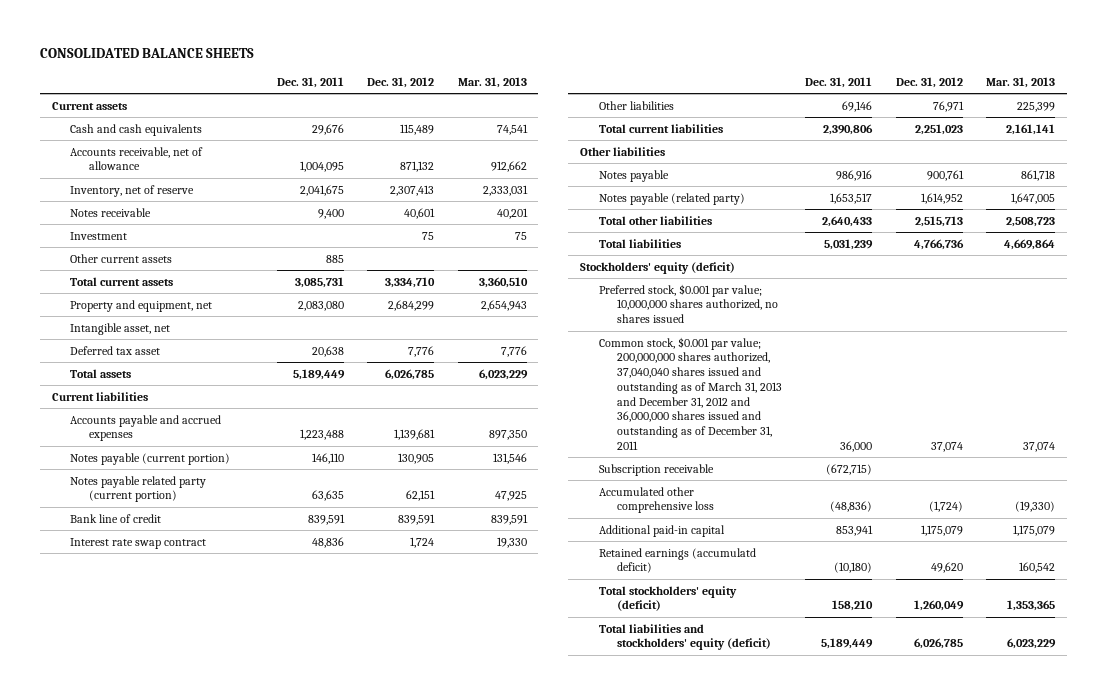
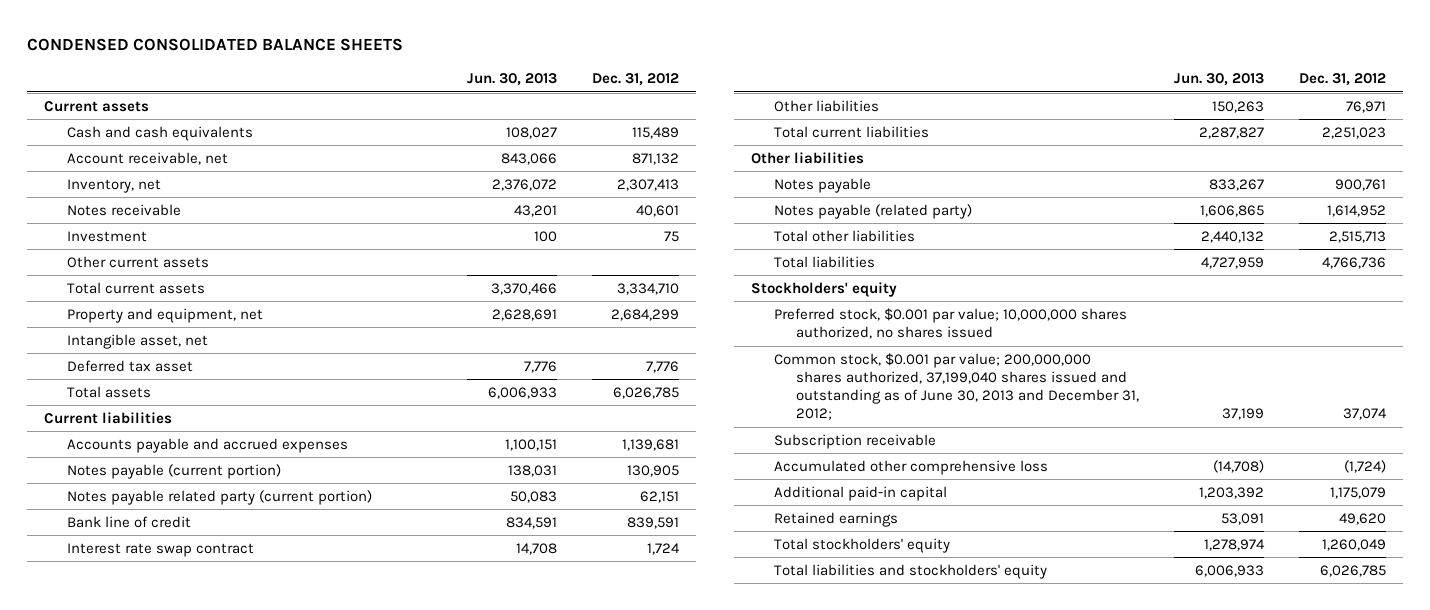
[39,48,254,59] CONSOLIDATED BALANCE SHEETS -> [27,38,404,52] CONDENSED CONSOLIDATED BALANCE SHEETS
[277,76,345,88] Dec. 31, 2011 -> none
[457,76,527,88] Mar. 31, 2013 -> none
none -> [467,73,558,87] Jun. 30, 2013
[70,146,204,171] Accounts receivable, net of allowance -> [67,151,229,165] Account receivable, net
[70,184,195,197] Inventory, net of reserve -> [67,178,162,193] Inventory, net
[579,261,735,274] Stockholders' equity (deficit) -> [751,281,898,297] Stockholders' equity
[598,336,783,450] Common stock, $0.001 par value; 200,000,000 shares authorized, 37,040,040 shares issued and outstanding as of March 31, 2013 and December 31, 2012 and 36,000,000 shares issued and outstanding as of December 31, 2011 -> [773,352,1140,421] Common stock, $0.001 par value; 200,000,000 shares authorized, 37,199,040 shares issued and outstanding as of June 30, 2013 and December 31, 2012;
[598,547,756,574] Retained earnings (accumulatd deficit) -> [773,511,898,527] Retained earnings
[598,585,737,612] Total stockholders' equity (deficit) -> [773,537,950,553] Total stockholders' equity
[598,623,772,651] Total liabilities and stockholders' equity (deficit) -> [773,563,1047,579] Total liabilities and stockholders' equity

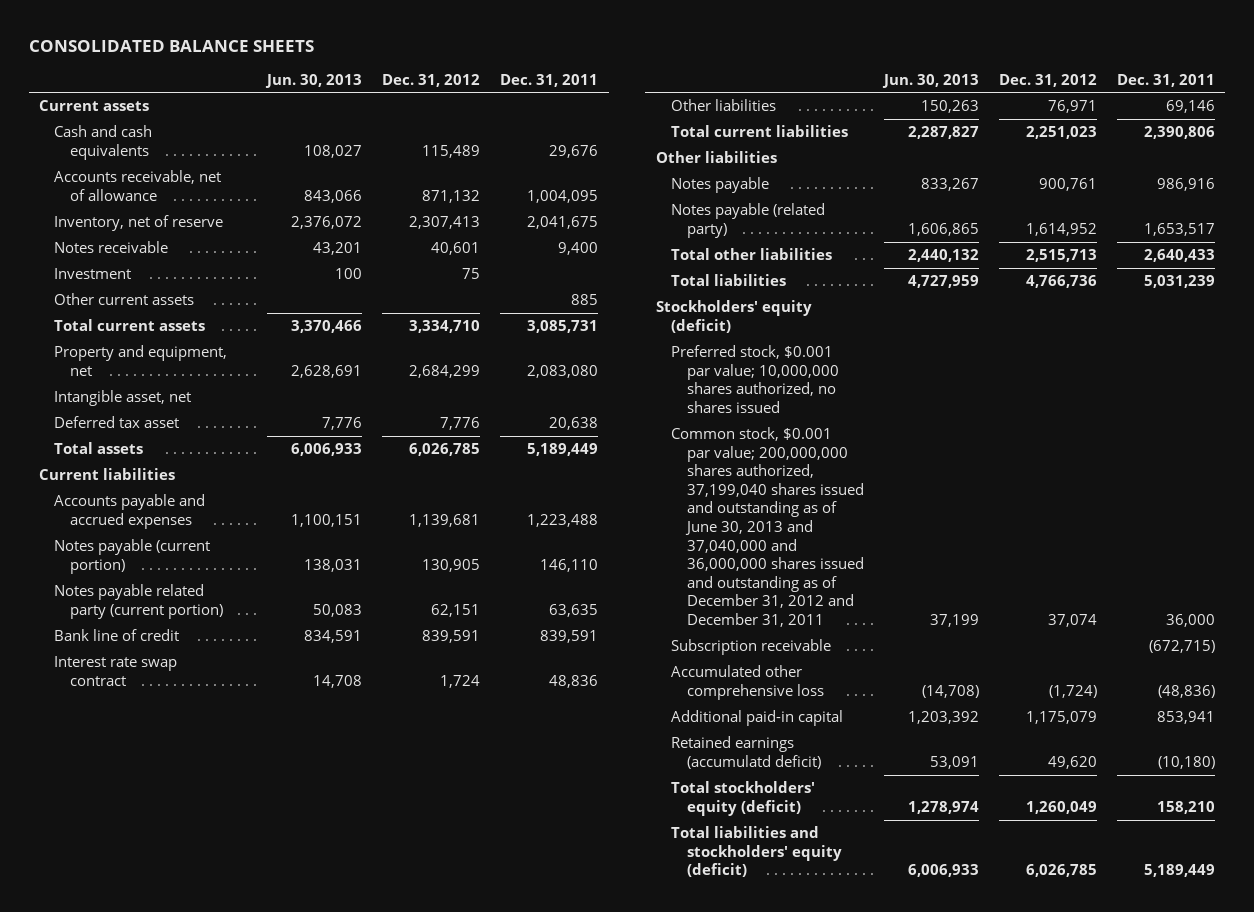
[27,38,404,52] CONDENSED CONSOLIDATED BALANCE SHEETS -> [28,39,314,52] CONSOLIDATED BALANCE SHEETS
none -> [500,73,599,87] Dec. 31, 2011
[67,151,229,165] Account receivable, net -> [54,170,222,201] Accounts receivable, net of allowance
[67,178,162,193] Inventory, net -> [54,215,224,232] Inventory, net of reserve
[751,281,898,297] Stockholders' equity -> [655,300,812,333] Stockholders' equity (deficit)
[773,352,1140,421] Common stock, $0.001 par value; 200,000,000 shares authorized, 37,199,040 shares issued and outstanding as of June 30, 2013 and December 31, 2012; -> [671,427,864,627] Common stock, $0.001 par value; 200,000,000 shares authorized, 37,199,040 shares issued and outstanding as of June 30, 2013 and 37,040,000 and 36,000,000 shares issued and outstanding as of December 31, 2012 and December 31, 2011
[773,511,898,527] Retained earnings -> [671,736,821,769] Retained earnings (accumulatd deficit)
[773,537,950,553] Total stockholders' equity -> [671,781,816,816] Total stockholders' equity (deficit)
[773,563,1047,579] Total liabilities and stockholders' equity -> [671,826,842,878] Total liabilities and stockholders' equity (deficit)

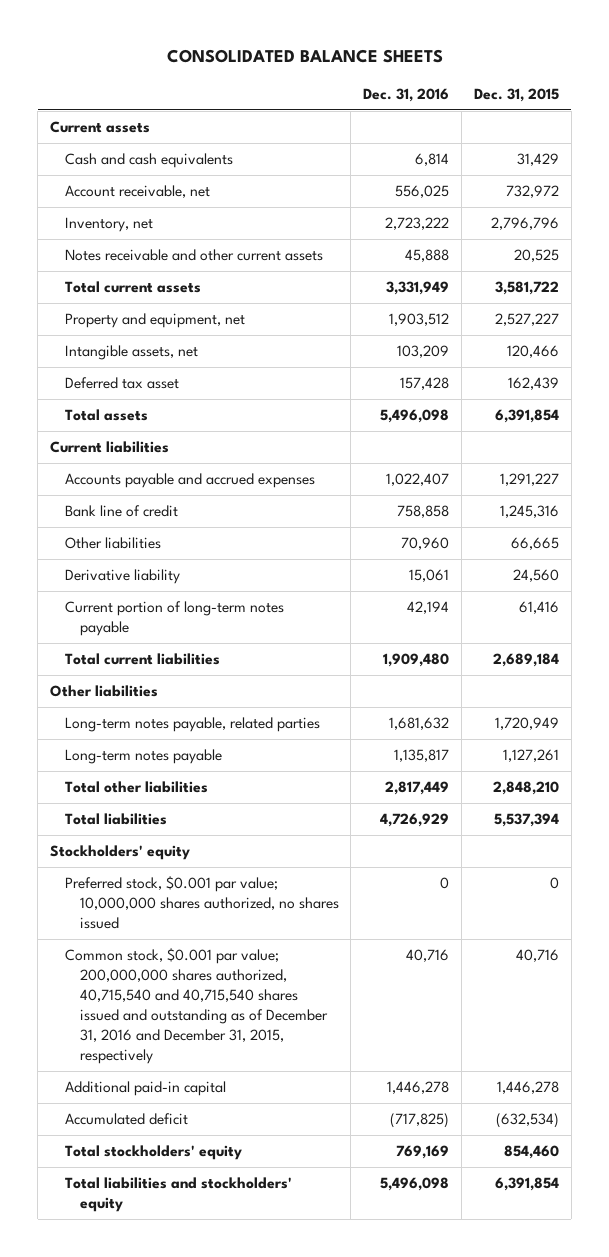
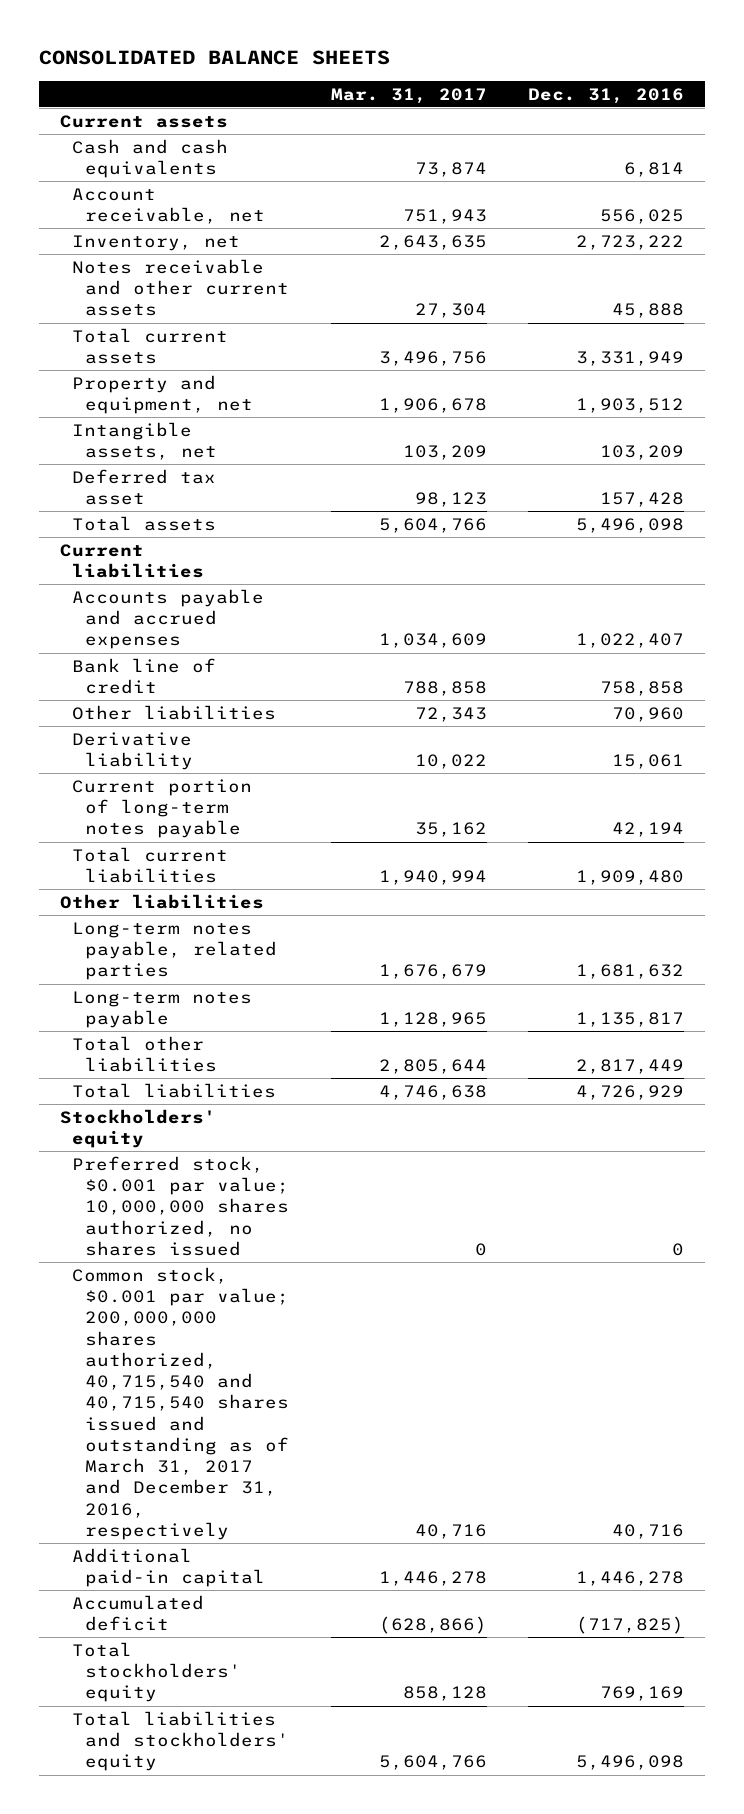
[474,87,560,102] Dec. 31, 2015 -> none
none -> [330,87,487,104] Mar. 31, 2017
[64,948,328,1064] Common stock, $0.001 par value; 200,000,000 shares authorized, 40,715,540 and 40,715,540 shares issued and outstanding as of December 31, 2016 and December 31, 2015, respectively -> [72,1266,289,1540] Common stock, $0.001 par value; 200,000,000 shares authorized, 40,715,540 and 40,715,540 shares issued and outstanding as of March 31, 2017 and December 31, 2016, respectively

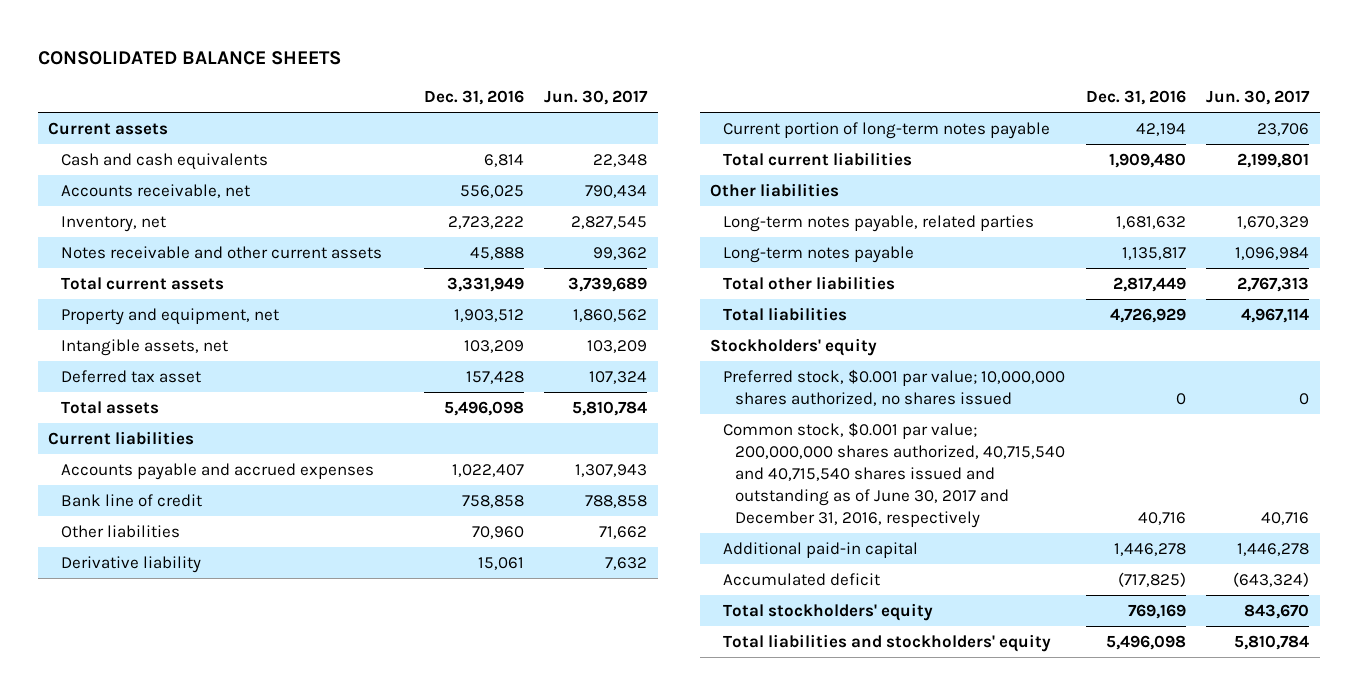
[330,87,487,104] Mar. 31, 2017 -> none
none -> [544,90,649,106] Jun. 30, 2017
[72,187,265,225] Account receivable, net -> [60,183,250,198] Accounts receivable, net
[72,1266,289,1540] Common stock, $0.001 par value; 200,000,000 shares authorized, 40,715,540 and 40,715,540 shares issued and outstanding as of March 31, 2017 and December 31, 2016, respectively -> [722,421,1066,529] Common stock, $0.001 par value; 200,000,000 shares authorized, 40,715,540 and 40,715,540 shares issued and outstanding as of June 30, 2017 and December 31, 2016, respectively

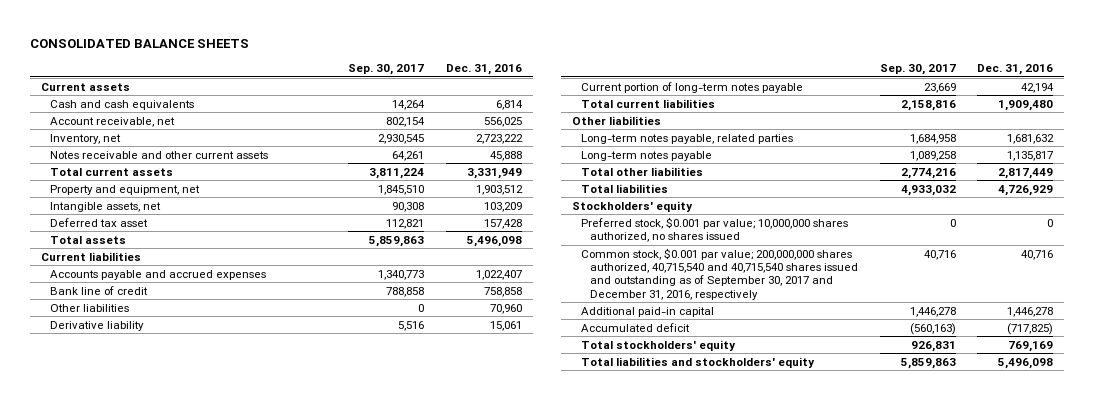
[544,90,649,106] Jun. 30, 2017 -> none
none -> [348,63,425,75] Sep. 30, 2017
[60,183,250,198] Accounts receivable, net -> [49,116,175,127] Account receivable, net
[722,421,1066,529] Common stock, $0.001 par value; 200,000,000 shares authorized, 40,715,540 and 40,715,540 shares issued and outstanding as of June 30, 2017 and December 31, 2016, respectively -> [581,247,858,300] Common stock, $0.001 par value; 200,000,000 shares authorized, 40,715,540 and 40,715,540 shares issued and outstanding as of September 30, 2017 and December 31, 2016, respectively

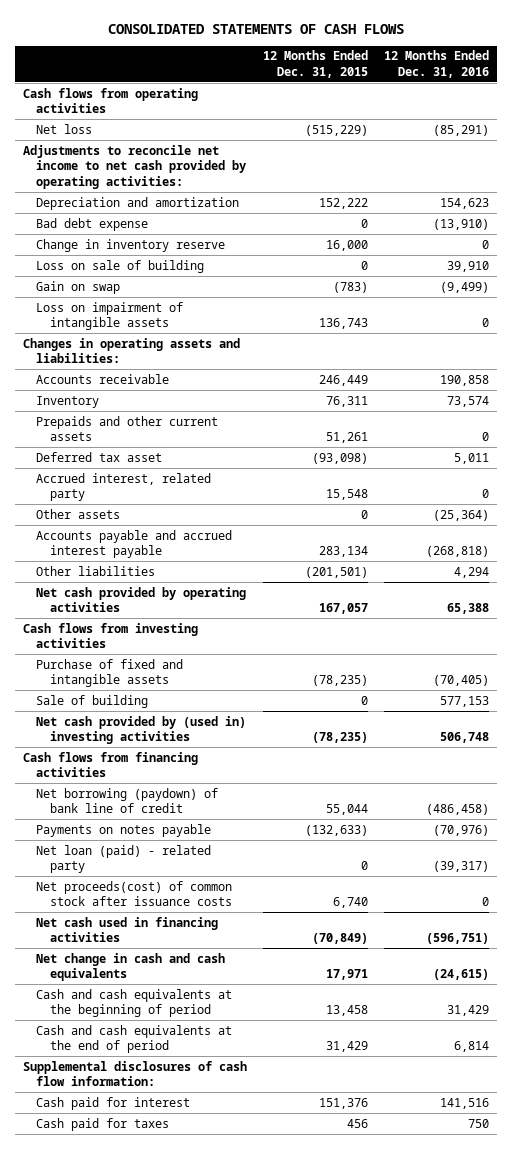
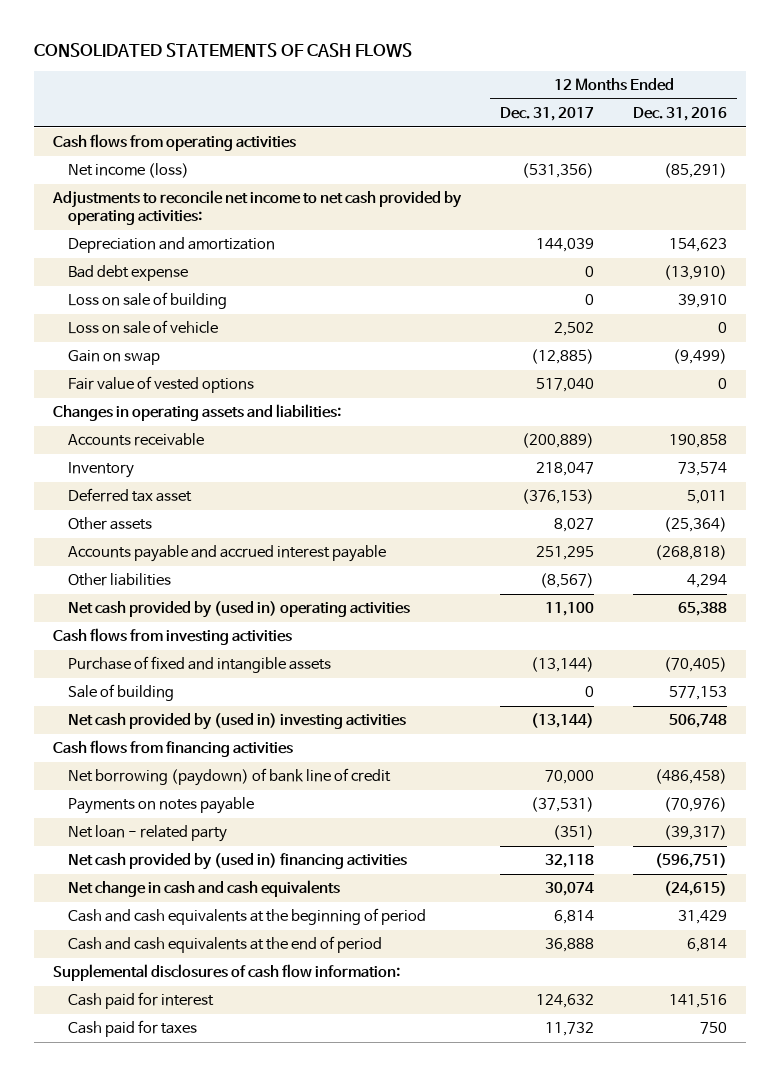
[262,50,368,78] 12 Months Ended Dec. 31, 2015 -> none
none -> [500,106,595,121] Dec. 31, 2017
[36,123,93,134] Net loss -> [67,163,189,179] Net income (loss)
[36,238,226,252] Change in inventory reserve -> none
none -> [67,320,218,335] Loss on sale of vehicle
[36,301,184,331] Loss on impairment of intangible assets -> none
none -> [67,376,254,394] Fair value of vested options
[36,415,219,442] Prepaids and other current assets -> none
[36,472,212,502] Accrued interest, related party -> none
[36,586,247,613] Net cash provided by operating activities -> [67,601,410,619] Net cash provided by (used in) operating activities
[36,880,233,907] Net proceeds(cost) of common stock after issuance costs -> none
[36,844,212,874] Net loan (paid) - related party -> [67,825,227,843] Net loan - related party
[36,916,219,943] Net cash used in financing activities -> [67,853,407,871] Net cash provided by (used in) financing activities

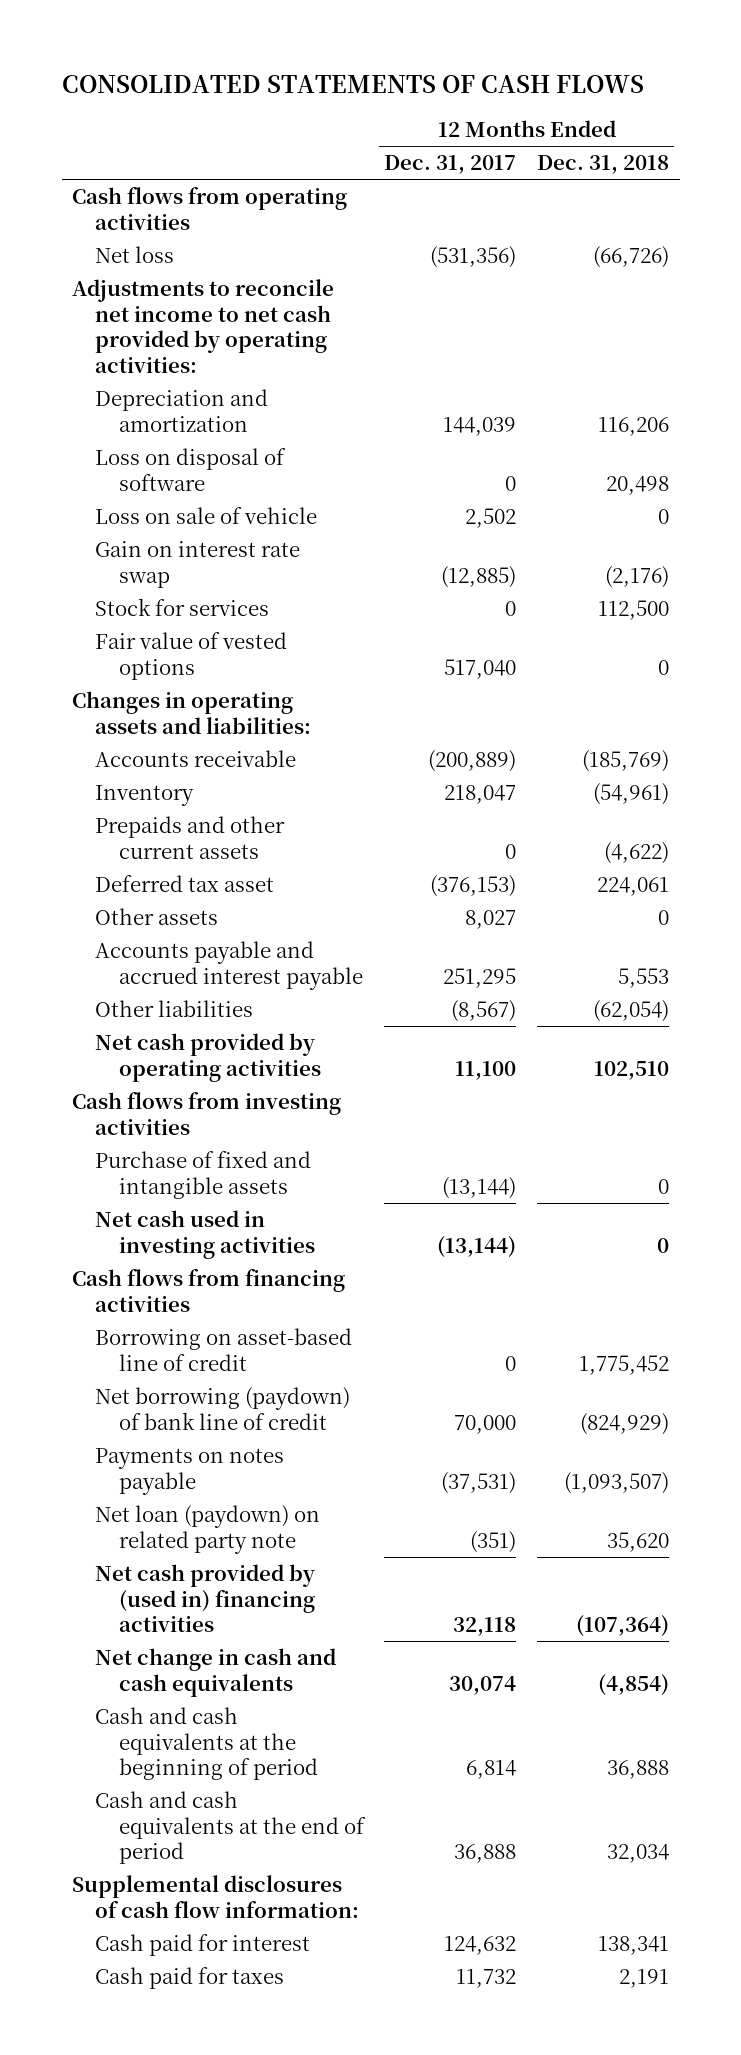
[632,106,727,121] Dec. 31, 2016 -> none
none -> [537,155,670,175] Dec. 31, 2018
[67,163,189,179] Net income (loss) -> [95,245,175,263] Net loss
[67,265,188,282] Bad debt expense -> none
[67,292,227,310] Loss on sale of building -> none
none -> [95,447,287,491] Loss on disposal of software
[67,350,160,366] Gain on swap -> [95,540,301,588] Gain on interest rate swap
none -> [95,597,270,616] Stock for services
none -> [95,815,286,859] Prepaids and other current assets
[67,601,410,619] Net cash provided by (used in) operating activities -> [95,1032,321,1082] Net cash provided by operating activities
[67,684,174,702] Sale of building -> none
[67,713,406,731] Net cash provided by (used in) investing activities -> [95,1209,315,1259] Net cash used in investing activities
none -> [95,1327,353,1371] Borrowing on asset-based line of credit
[67,825,227,843] Net loan - related party -> [95,1504,321,1554] Net loan (paydown) on related party note

